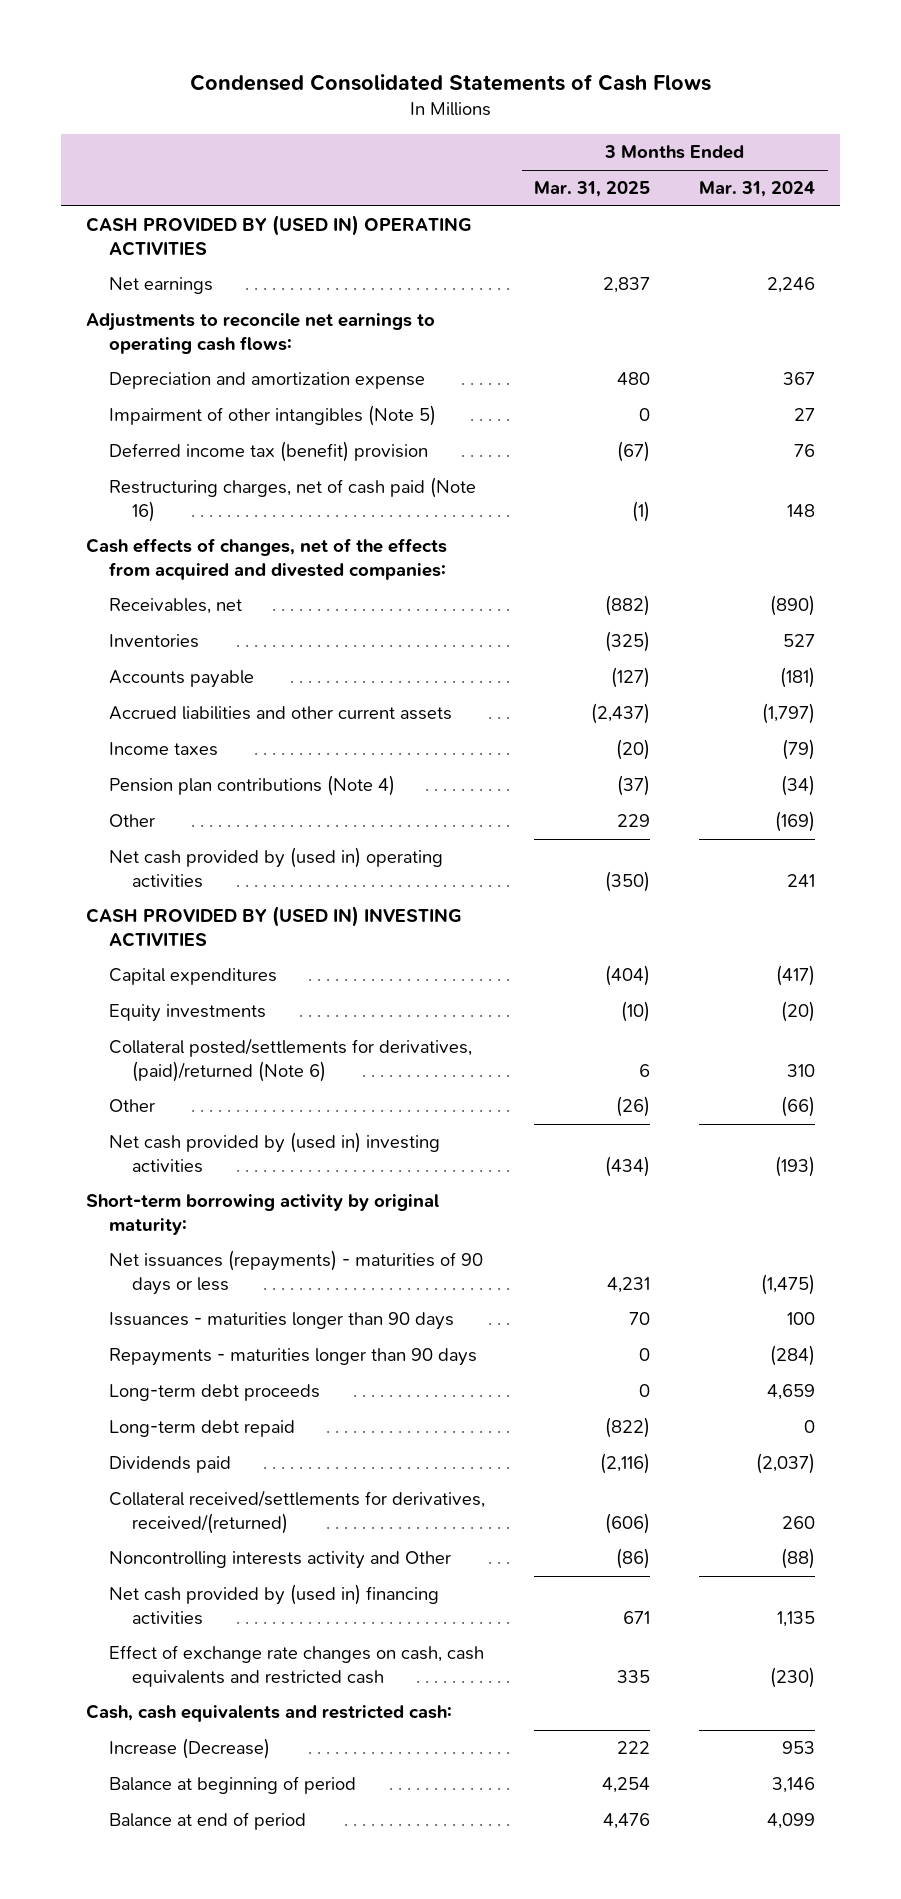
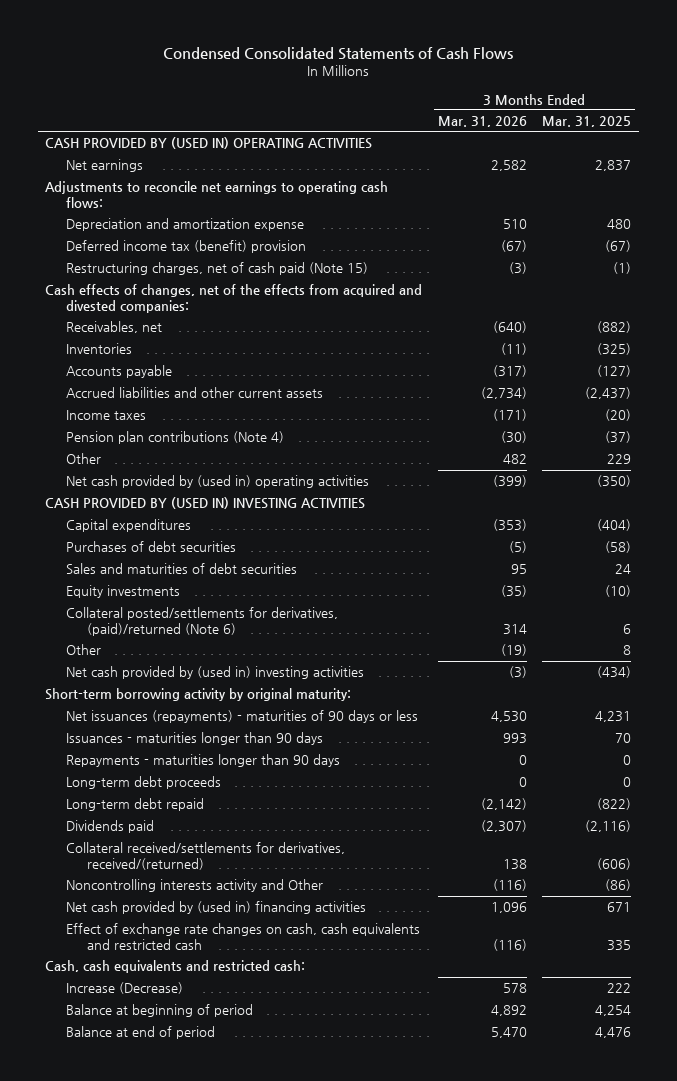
[699,181,816,198] Mar. 31, 2024 -> none
none -> [437,116,527,128] Mar. 31, 2026
[108,405,436,427] Impairment of other intangibles (Note 5) -> none
[108,477,476,522] Restructuring charges, net of cash paid (Note 16) -> [66,262,369,276] Restructuring charges, net of cash paid (Note 15)
none -> [66,541,237,553] Purchases of debt securities
none -> [66,563,298,575] Sales and maturities of debt securities
[616,1096,651,1118] (26) -> [623,645,632,656] 8

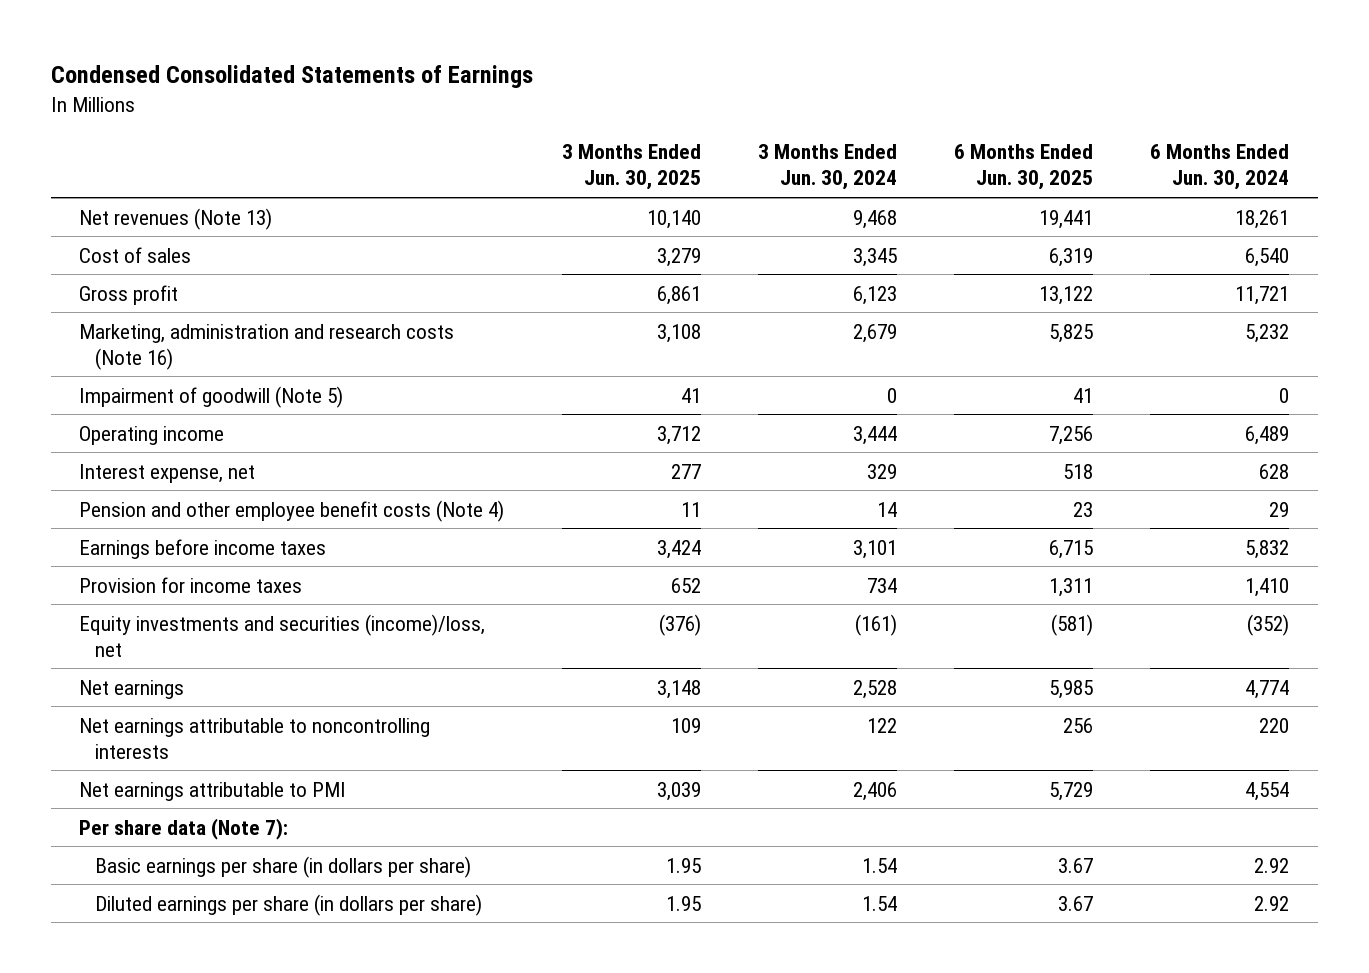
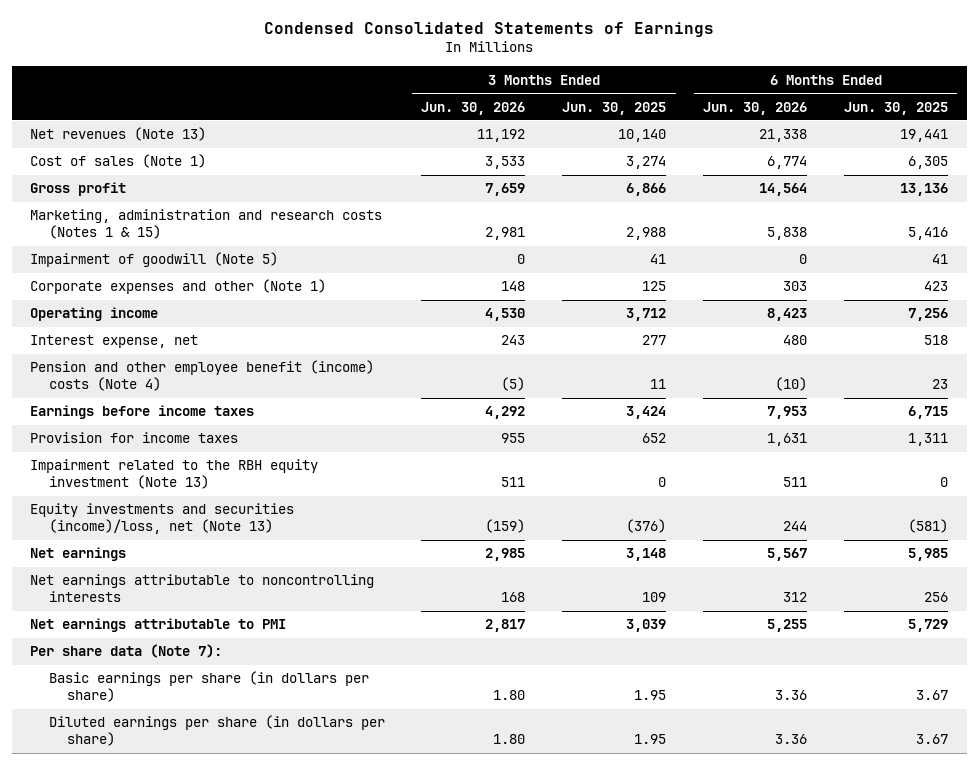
[757,144,897,191] 3 Months Ended Jun. 30, 2024 -> none
[1150,144,1290,191] 6 Months Ended Jun. 30, 2024 -> none
none -> [421,101,526,115] Jun. 30, 2026
none -> [703,101,808,115] Jun. 30, 2026
[79,246,192,263] Cost of sales -> [30,154,207,169] Cost of sales (Note 1)
[656,247,701,267] 3,279 -> [626,156,667,170] 3,274
[1049,247,1094,267] 6,319 -> [908,156,949,170] 6,305
[656,285,701,305] 6,861 -> [626,183,667,197] 6,866
[1039,285,1094,305] 13,122 -> [900,183,949,197] 13,136
[79,323,455,370] Marketing, administration and research costs (Note 16) -> [30,209,383,240] Marketing, administration and research costs (Notes 1 & 15)
[656,323,701,343] 3,108 -> [626,227,667,241] 2,988
[1049,323,1094,343] 5,825 -> [908,227,949,241] 5,416
none -> [30,279,327,295] Corporate expenses and other (Note 1)
[79,499,505,522] Pension and other employee benefit costs (Note 4) -> [30,360,375,392] Pension and other employee benefit (income) costs (Note 4)
none -> [30,459,319,490] Impairment related to the RBH equity investment (Note 13)
[79,613,486,657] Equity investments and securities (income)/loss, net -> [30,503,295,535] Equity investments and securities (income)/loss, net (Note 13)

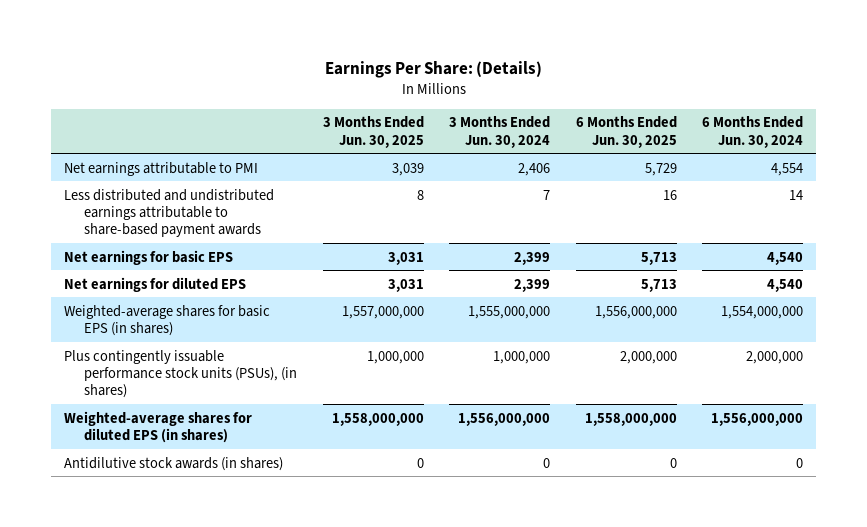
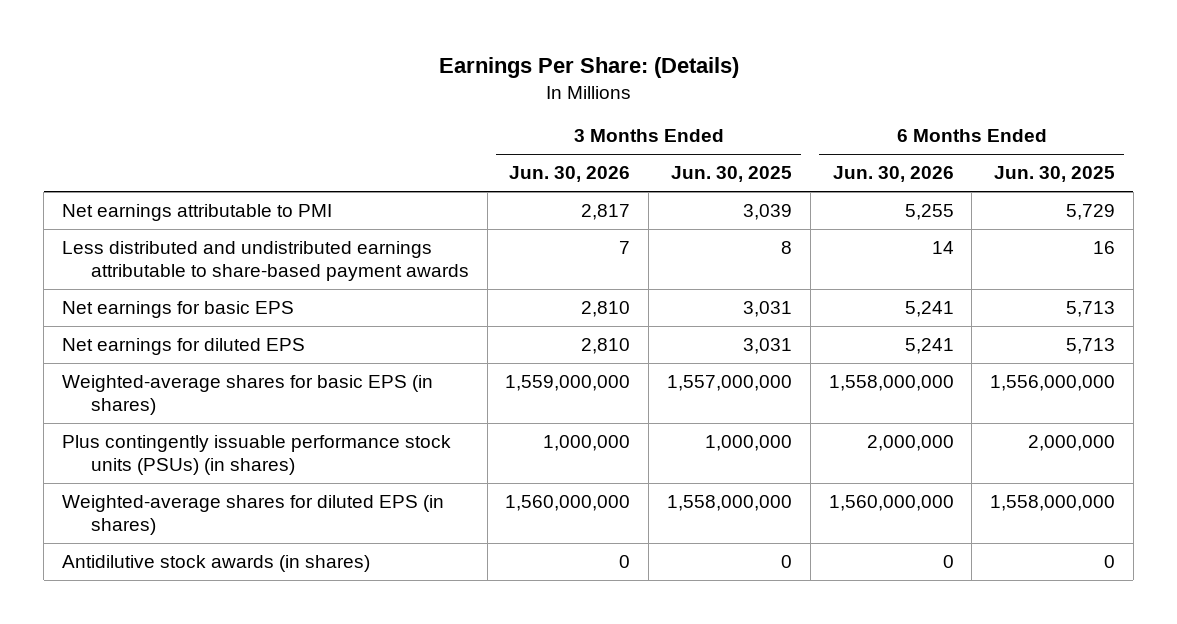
[449,116,551,148] 3 Months Ended Jun. 30, 2024 -> none
[701,116,803,148] 6 Months Ended Jun. 30, 2024 -> none
none -> [509,166,631,183] Jun. 30, 2026
none -> [832,166,954,183] Jun. 30, 2026
[64,349,298,398] Plus contingently issuable performance stock units (PSUs), (in shares) -> [62,434,452,476] Plus contingently issuable performance stock units (PSUs) (in shares)

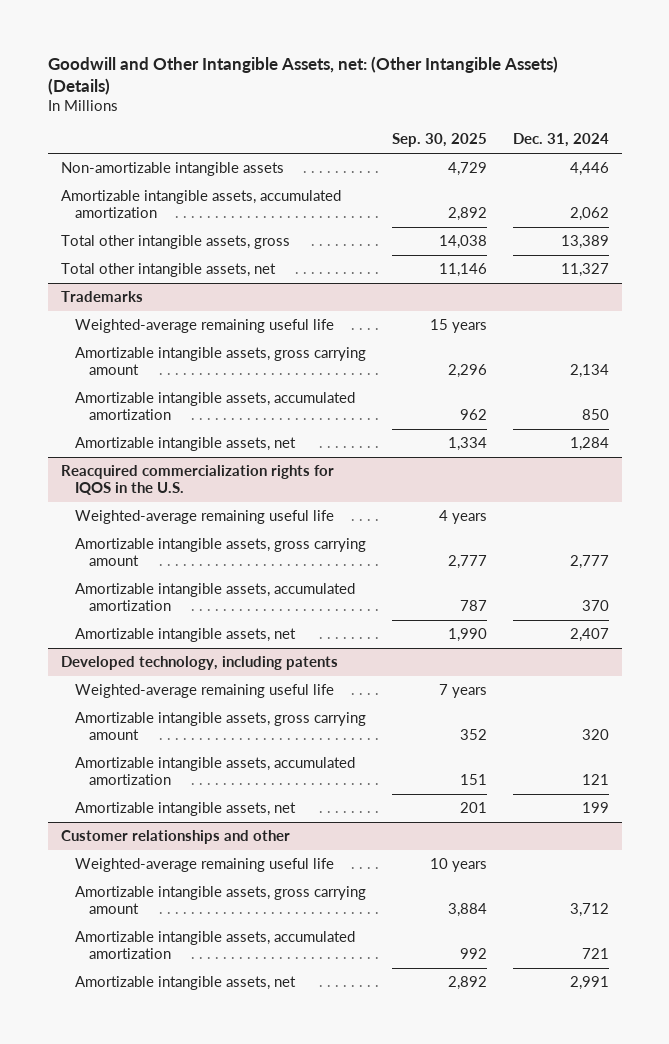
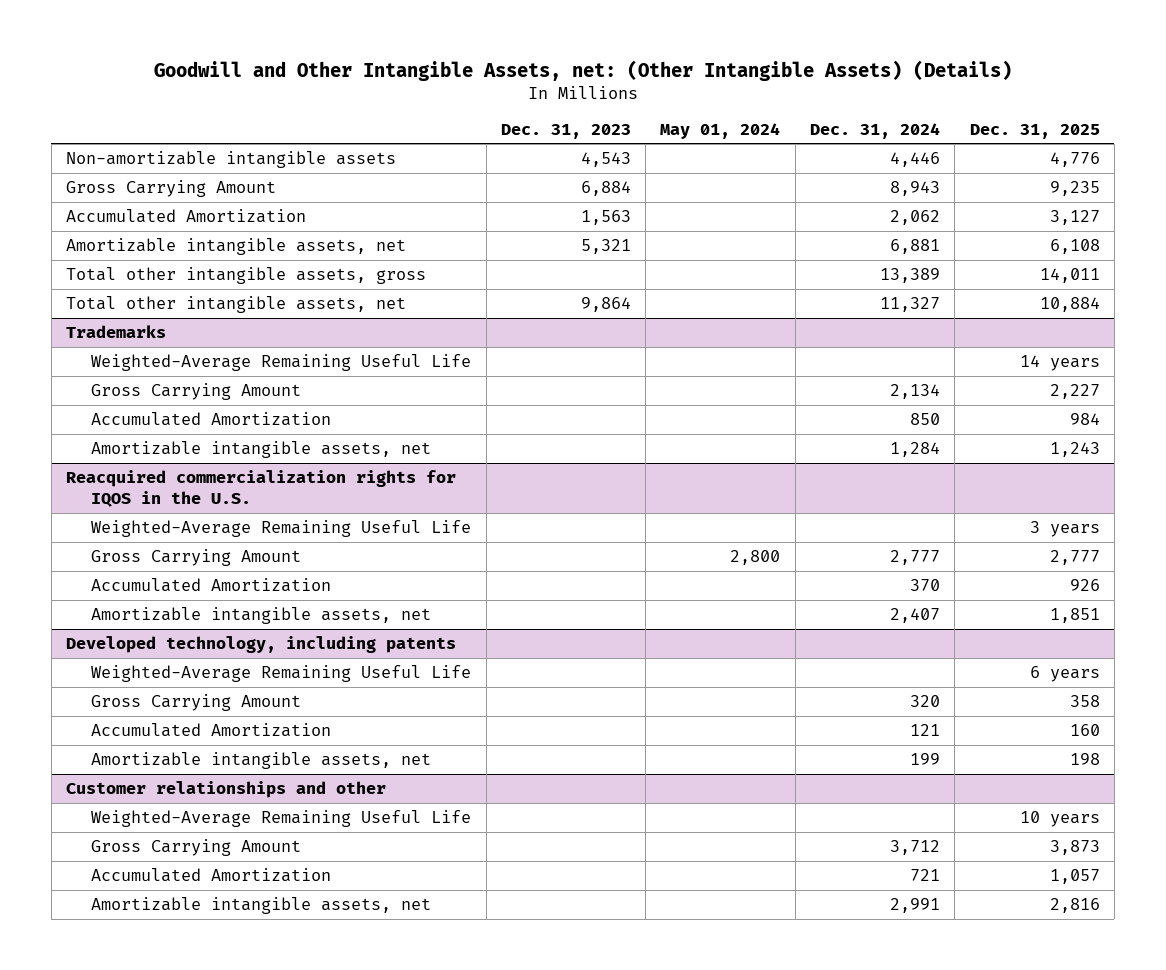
[391,133,487,148] Sep. 30, 2025 -> none
none -> [500,123,631,139] Dec. 31, 2023
none -> [660,122,781,139] May 01, 2024
none -> [969,123,1100,139] Dec. 31, 2025
none -> [66,180,277,198] Gross Carrying Amount
[60,190,341,219] Amortizable intangible assets, accumulated amortization -> [66,209,307,224] Accumulated Amortization
none -> [66,238,407,256] Amortizable intangible assets, net
[74,319,334,334] Weighted-average remaining useful life -> [91,354,472,372] Weighted-Average Remaining Useful Life
[74,347,366,376] Amortizable intangible assets, gross carrying amount -> [91,383,302,401] Gross Carrying Amount
[74,392,355,421] Amortizable intangible assets, accumulated amortization -> [91,412,332,427] Accumulated Amortization
[74,510,334,525] Weighted-average remaining useful life -> [91,520,472,538] Weighted-Average Remaining Useful Life
[74,538,366,567] Amortizable intangible assets, gross carrying amount -> [91,549,302,567] Gross Carrying Amount
[74,583,355,612] Amortizable intangible assets, accumulated amortization -> [91,578,332,593] Accumulated Amortization
[74,684,334,699] Weighted-average remaining useful life -> [91,665,472,683] Weighted-Average Remaining Useful Life
[74,712,366,741] Amortizable intangible assets, gross carrying amount -> [91,694,302,712] Gross Carrying Amount
[74,757,355,786] Amortizable intangible assets, accumulated amortization -> [91,723,332,738] Accumulated Amortization
[74,858,334,873] Weighted-average remaining useful life -> [91,810,472,828] Weighted-Average Remaining Useful Life
[74,886,366,915] Amortizable intangible assets, gross carrying amount -> [91,839,302,857] Gross Carrying Amount
[74,931,355,960] Amortizable intangible assets, accumulated amortization -> [91,868,332,883] Accumulated Amortization

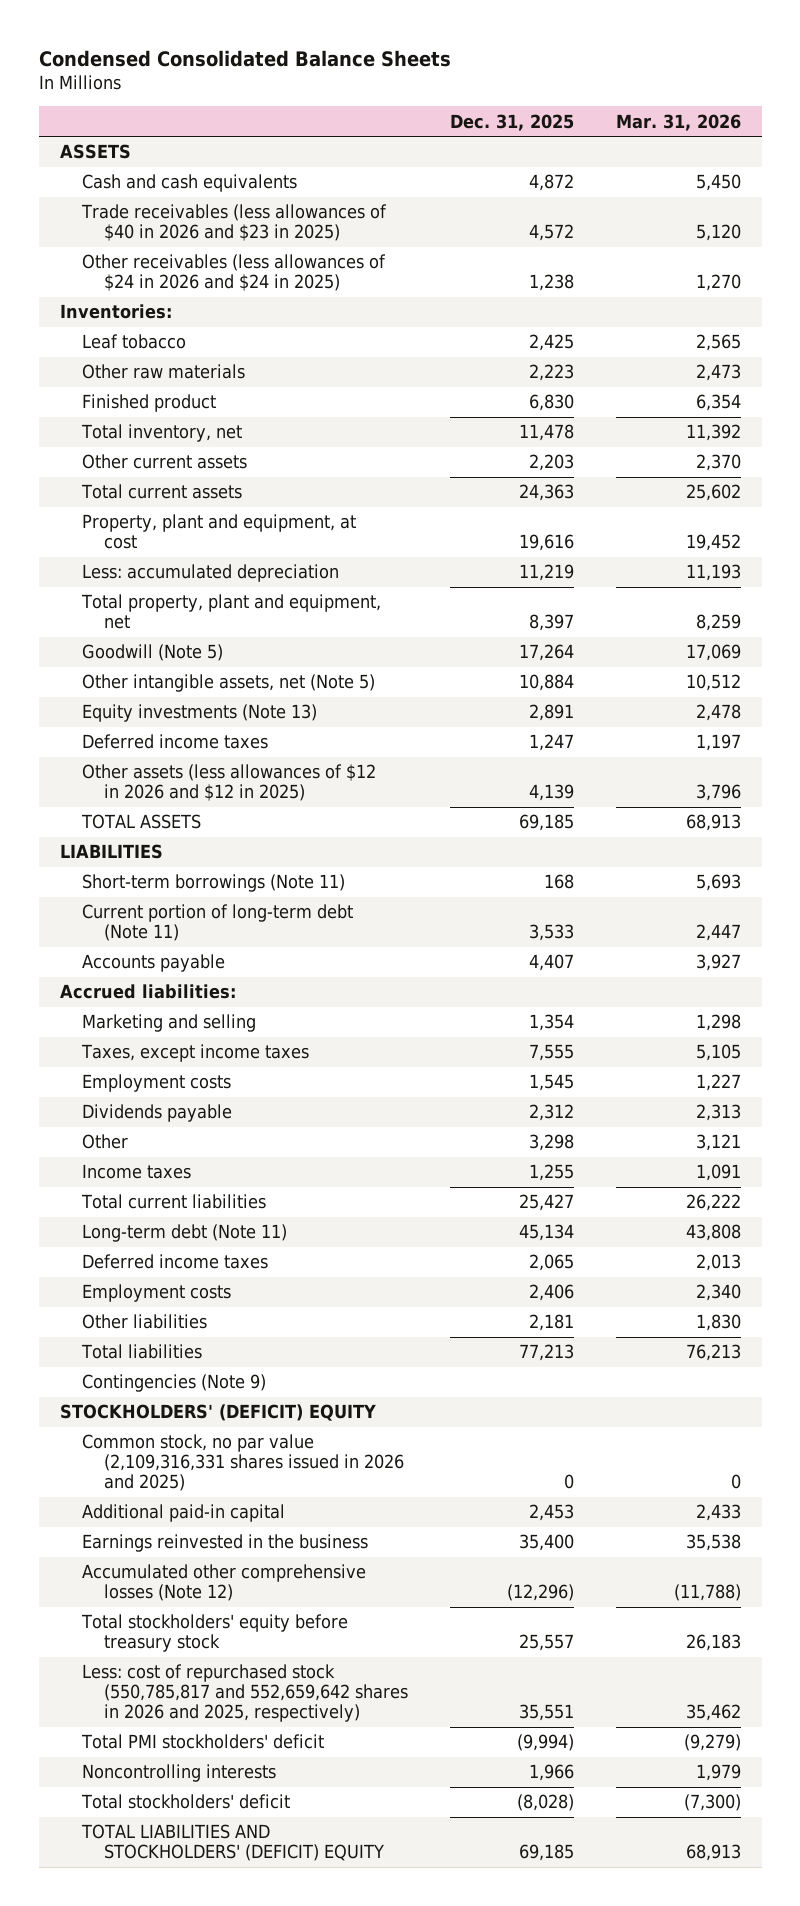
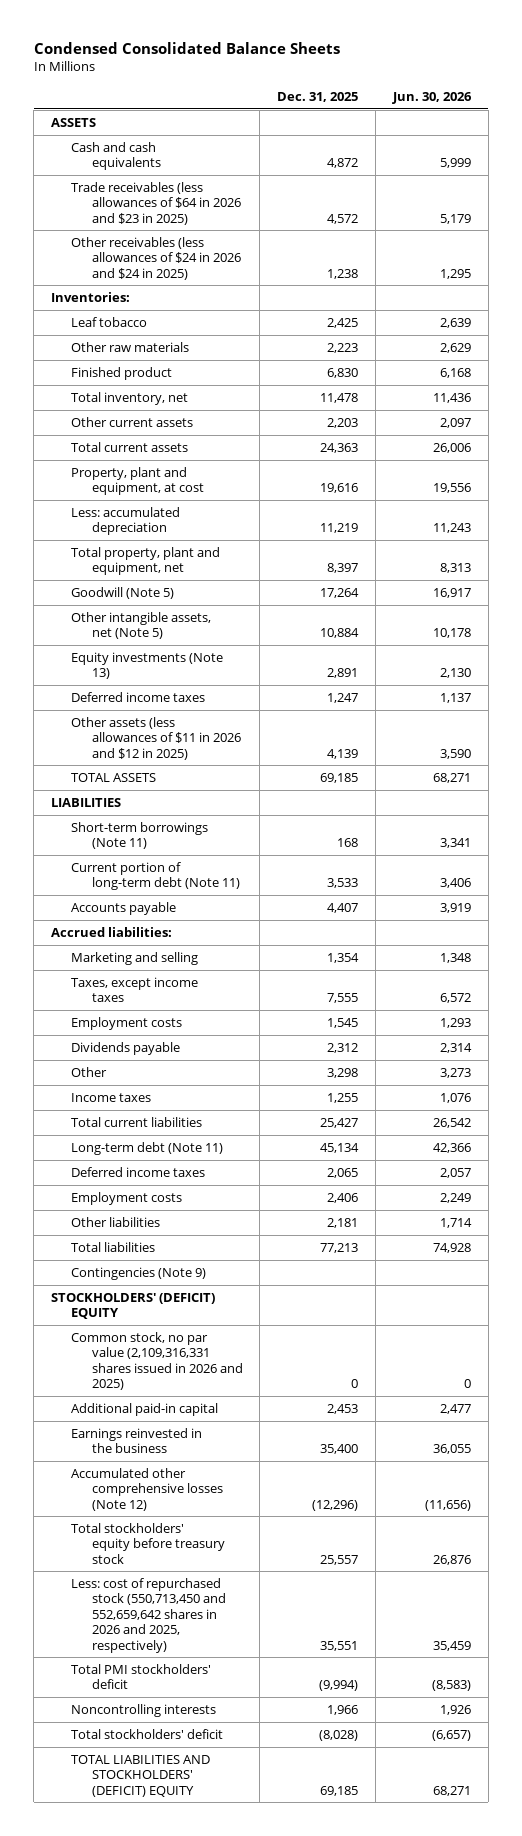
[615,113,741,131] Mar. 31, 2026 -> none
none -> [391,92,472,105] Jun. 30, 2026
[80,204,387,242] Trade receivables (less allowances of $40 in 2026 and $23 in 2025) -> [71,181,241,225] Trade receivables (less allowances of $64 in 2026 and $23 in 2025)
[81,764,376,802] Other assets (less allowances of $12 in 2026 and $12 in 2025) -> [71,716,241,760] Other assets (less allowances of $11 in 2026 and $12 in 2025)
[81,1664,408,1723] Less: cost of repurchased stock (550,785,817 and 552,659,642 shares in 2026 and 2025, respectively) -> [71,1577,226,1653] Less: cost of repurchased stock (550,713,450 and 552,659,642 shares in 2026 and 2025, respectively)

